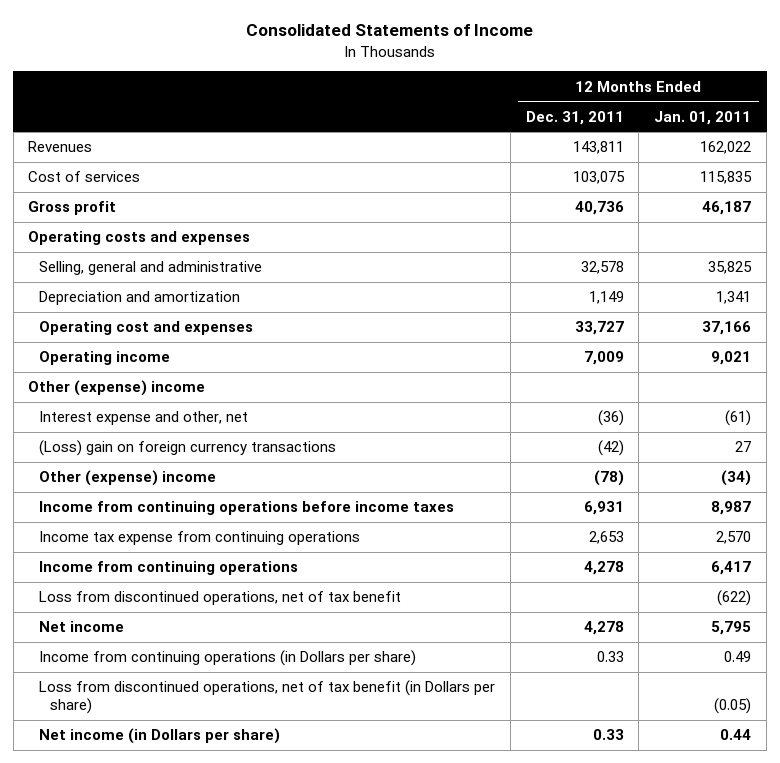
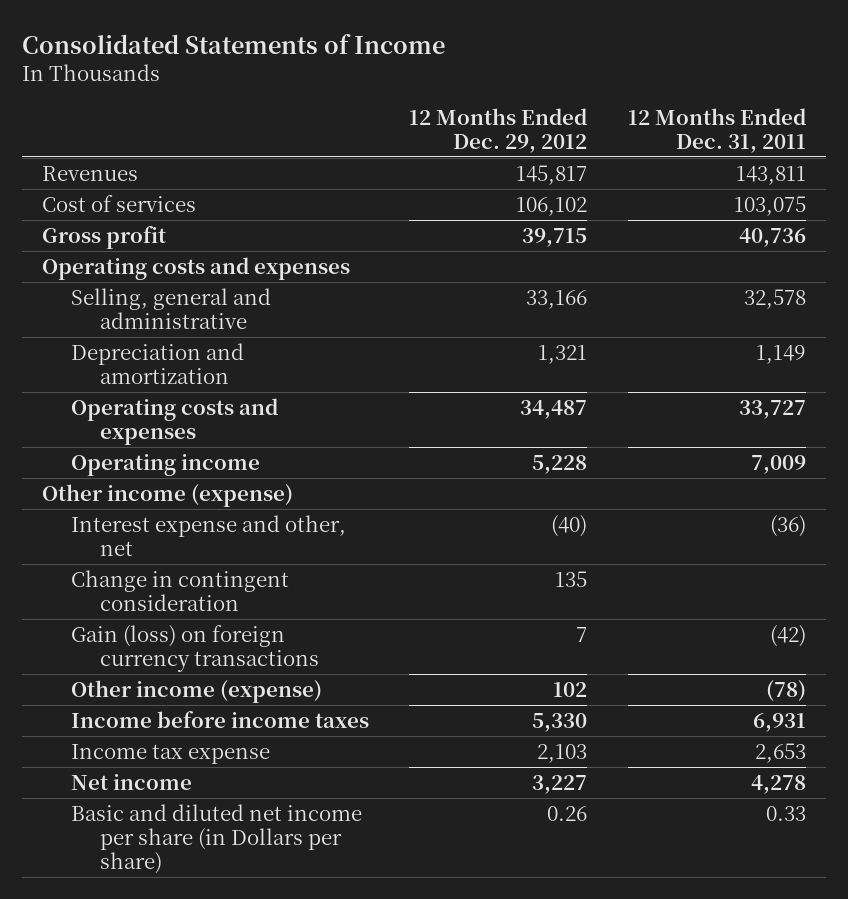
[654,110,752,125] Jan. 01, 2011 -> none
none -> [409,107,588,153] 12 Months Ended Dec. 29, 2012
[39,321,254,336] Operating cost and expenses -> [70,398,278,446] Operating costs and expenses
[28,380,206,397] Other (expense) income -> [42,484,294,508] Other income (expense)
[39,561,299,576] Income from continuing operations -> none
[39,591,402,606] Loss from discontinued operations, net of tax benefit -> none
none -> [70,570,289,612] Change in contingent consideration
[39,440,337,457] (Loss) gain on foreign currency transactions -> [70,625,319,673] Gain (loss) on foreign currency transactions
[39,470,217,487] Other (expense) income -> [70,680,322,704] Other income (expense)
[39,501,455,516] Income from continuing operations before income taxes -> [70,711,369,729] Income before income taxes
[39,531,361,546] Income tax expense from continuing operations -> [70,744,270,765] Income tax expense
[39,650,417,667] Income from continuing operations (in Dollars per share) -> none
[39,680,496,715] Loss from discontinued operations, net of tax benefit (in Dollars per share) -> none
[39,728,281,745] Net income (in Dollars per share) -> [70,804,362,875] Basic and diluted net income per share (in Dollars per share)

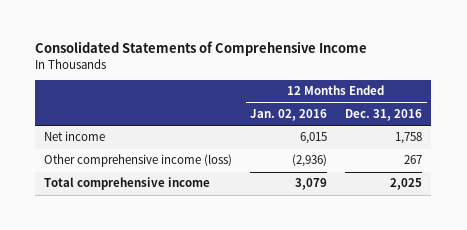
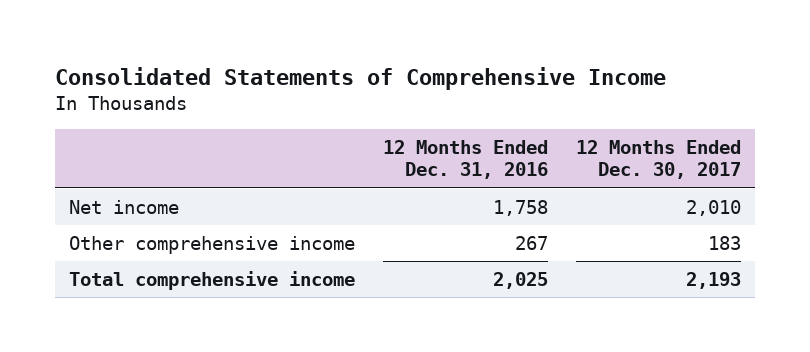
[250,109,328,122] Jan. 02, 2016 -> none
none -> [576,140,742,180] 12 Months Ended Dec. 30, 2017
[44,154,233,168] Other comprehensive income (loss) -> [69,236,356,255] Other comprehensive income

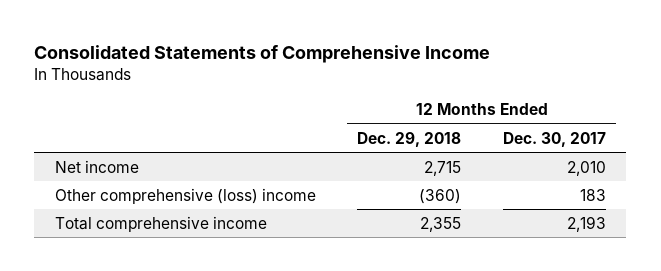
[383,140,549,180] 12 Months Ended Dec. 31, 2016 -> none
none -> [357,131,462,147] Dec. 29, 2018
[69,236,356,255] Other comprehensive income -> [55,187,317,204] Other comprehensive (loss) income

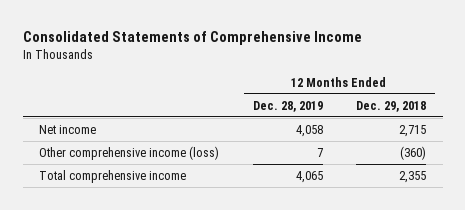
[502,131,606,147] Dec. 30, 2017 -> none
none -> [252,100,323,112] Dec. 28, 2019
[55,187,317,204] Other comprehensive (loss) income -> [39,145,220,160] Other comprehensive income (loss)

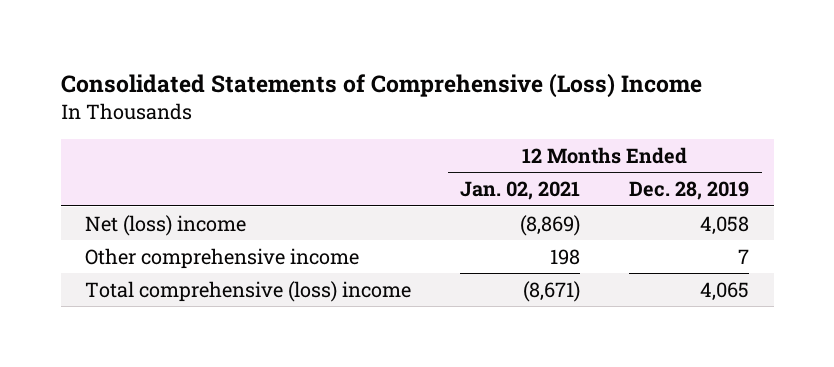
[22,30,362,45] Consolidated Statements of Comprehensive Income -> [60,72,702,98] Consolidated Statements of Comprehensive (Loss) Income
[356,100,427,112] Dec. 29, 2018 -> none
none -> [460,181,581,201] Jan. 02, 2021
[39,124,97,134] Net income -> [85,214,247,236] Net (loss) income
[39,145,220,160] Other comprehensive income (loss) -> [85,247,360,269] Other comprehensive income
[39,169,187,183] Total comprehensive income -> [85,280,412,302] Total comprehensive (loss) income

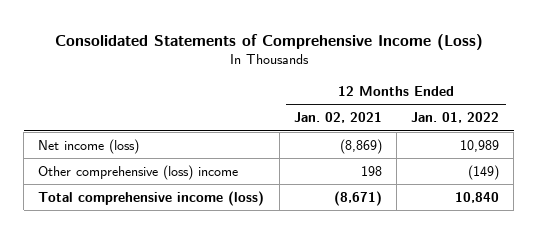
[60,72,702,98] Consolidated Statements of Comprehensive (Loss) Income -> [54,33,483,50] Consolidated Statements of Comprehensive Income (Loss)
[629,181,750,201] Dec. 28, 2019 -> none
none -> [411,112,500,124] Jan. 01, 2022
[85,214,247,236] Net (loss) income -> [38,138,140,154] Net income (loss)
[85,247,360,269] Other comprehensive income -> [38,164,239,180] Other comprehensive (loss) income
[85,280,412,302] Total comprehensive (loss) income -> [38,190,265,206] Total comprehensive income (loss)

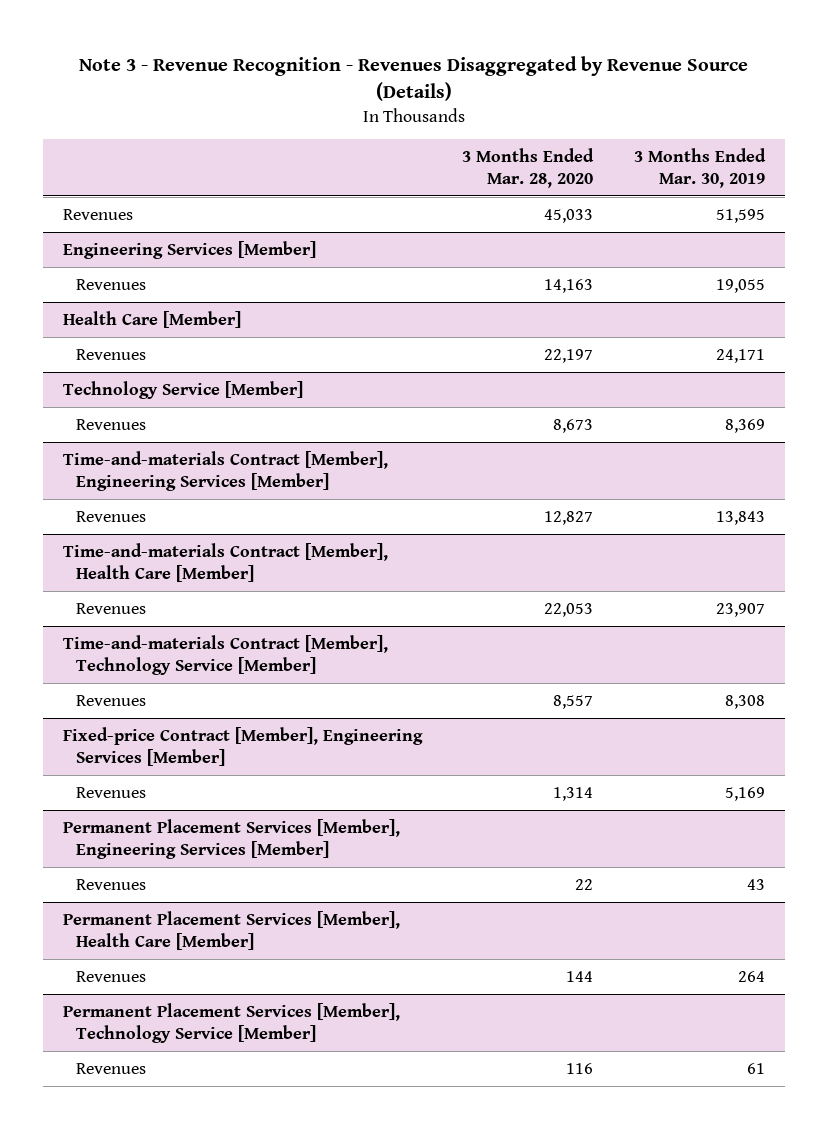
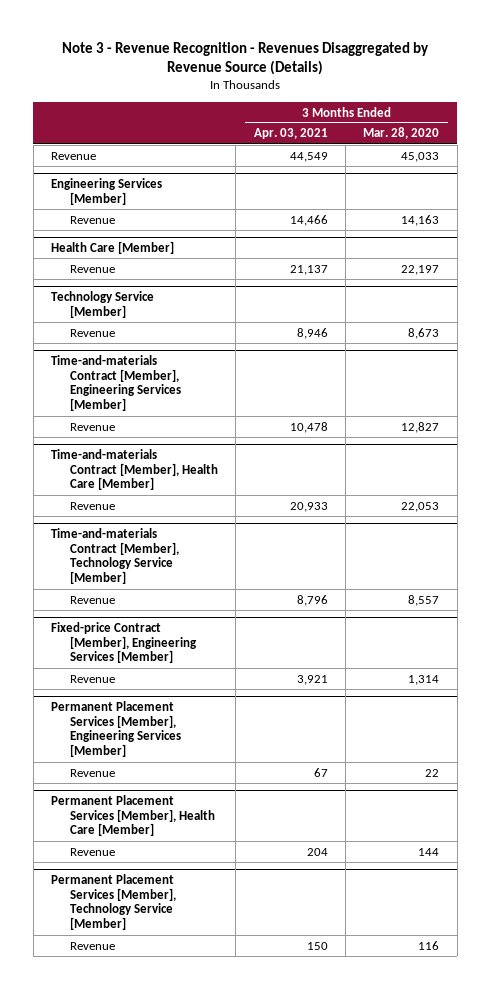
[633,147,766,188] 3 Months Ended Mar. 30, 2019 -> none
none -> [253,128,328,140] Apr. 03, 2021
[63,208,134,220] Revenues -> [51,151,97,160] Revenue
[76,278,147,290] Revenues -> [69,215,115,224] Revenue
[76,348,147,360] Revenues -> [69,264,115,273] Revenue
[76,418,147,430] Revenues -> [69,328,115,337] Revenue
[76,510,147,522] Revenues -> [69,422,115,431] Revenue
[76,602,147,614] Revenues -> [69,501,115,510] Revenue
[76,694,147,706] Revenues -> [69,595,115,604] Revenue
[76,786,147,798] Revenues -> [69,674,115,683] Revenue
[76,878,147,890] Revenues -> [69,768,115,777] Revenue
[76,970,147,982] Revenues -> [69,847,115,856] Revenue
[76,1062,147,1074] Revenues -> [69,941,115,950] Revenue

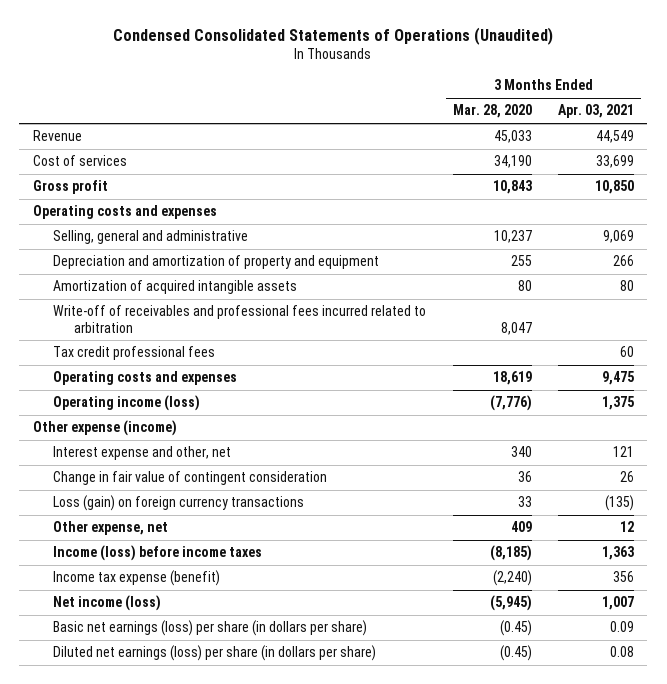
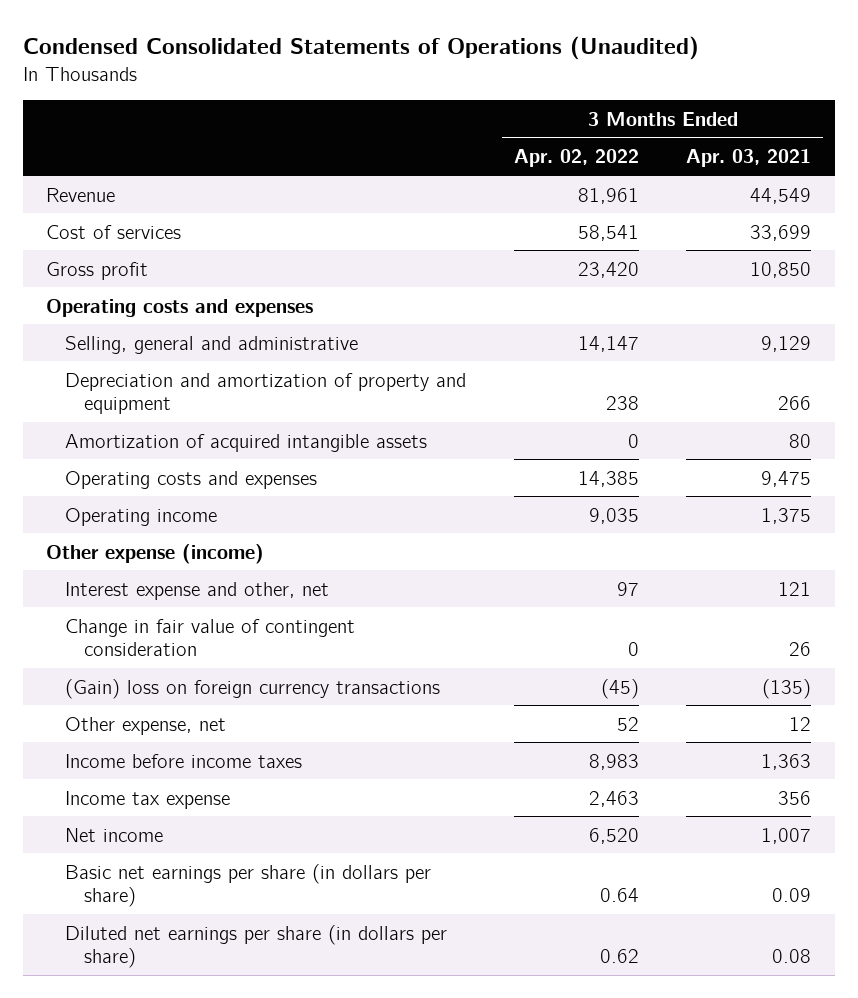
[452,104,532,119] Mar. 28, 2020 -> none
none -> [513,149,639,168] Apr. 02, 2022
[603,230,635,244] 9,069 -> [761,335,812,352] 9,129
[53,305,427,333] Write-off of receivables and professional fees incurred related to arbitration -> none
[53,346,216,361] Tax credit professional fees -> none
[53,395,201,412] Operating income (loss) -> [65,507,218,526] Operating income
[53,495,305,512] Loss (gain) on foreign currency transactions -> [65,678,441,699] (Gain) loss on foreign currency transactions
[53,545,263,562] Income (loss) before income taxes -> [65,753,303,768] Income before income taxes
[53,570,221,587] Income tax expense (benefit) -> [65,790,231,809] Income tax expense
[53,595,162,612] Net income (loss) -> [65,827,164,842] Net income
[53,620,368,637] Basic net earnings (loss) per share (in dollars per share) -> [65,863,432,908] Basic net earnings per share (in dollars per share)
[53,645,377,662] Diluted net earnings (loss) per share (in dollars per share) -> [65,924,448,969] Diluted net earnings per share (in dollars per share)

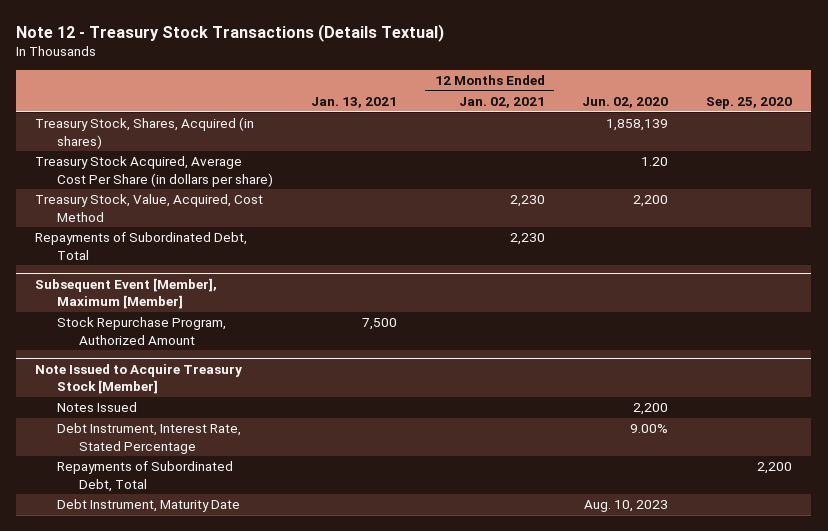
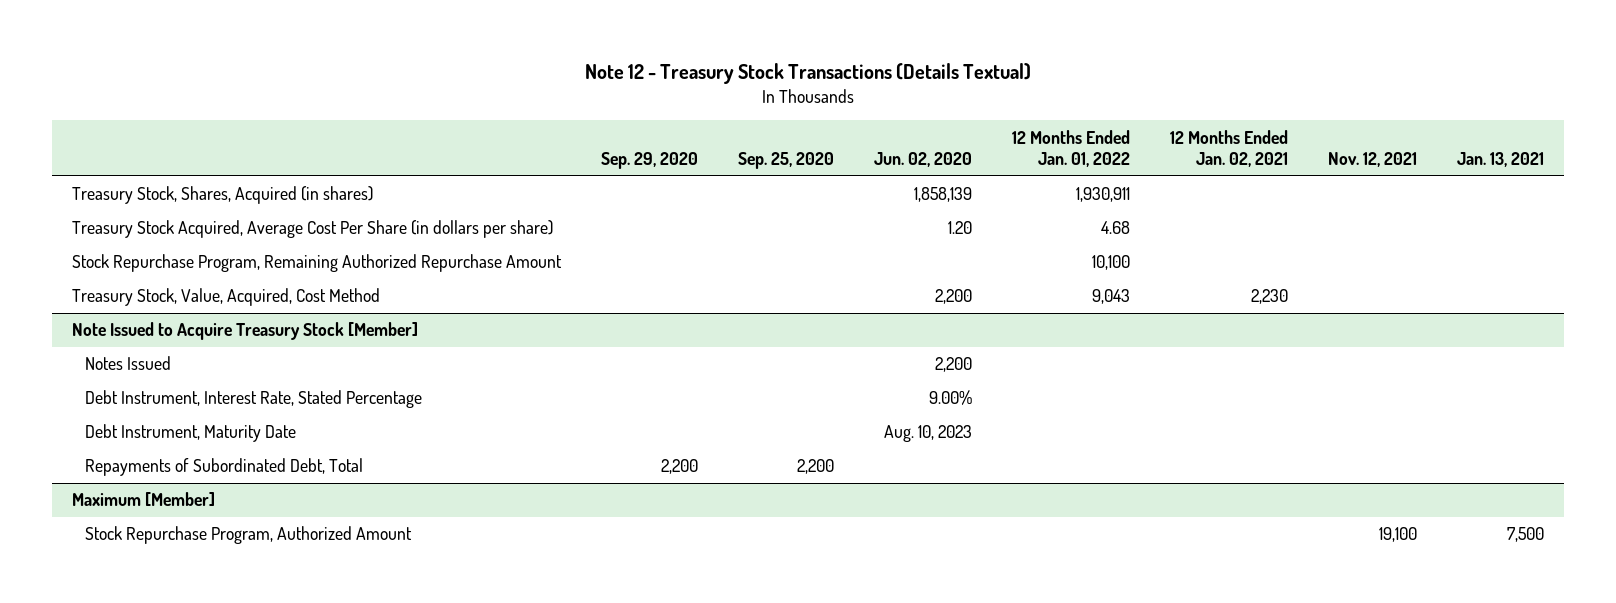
none -> [600,152,698,170] Sep. 29, 2020
none -> [1011,129,1130,168] 12 Months Ended Jan. 01, 2022
none -> [1328,152,1418,168] Nov. 12, 2021
none -> [71,254,562,273] Stock Repurchase Program, Remaining Authorized Repurchase Amount
[35,232,248,260] Repayments of Subordinated Debt, Total -> none
[35,278,218,310] Subsequent Event [Member], Maximum [Member] -> none
[56,317,226,345] Stock Repurchase Program, Authorized Amount -> none
[56,461,233,492] Repayments of Subordinated Debt, Total -> [84,458,363,477] Repayments of Subordinated Debt, Total
none -> [71,492,215,507] Maximum [Member]
none -> [84,526,412,545] Stock Repurchase Program, Authorized Amount

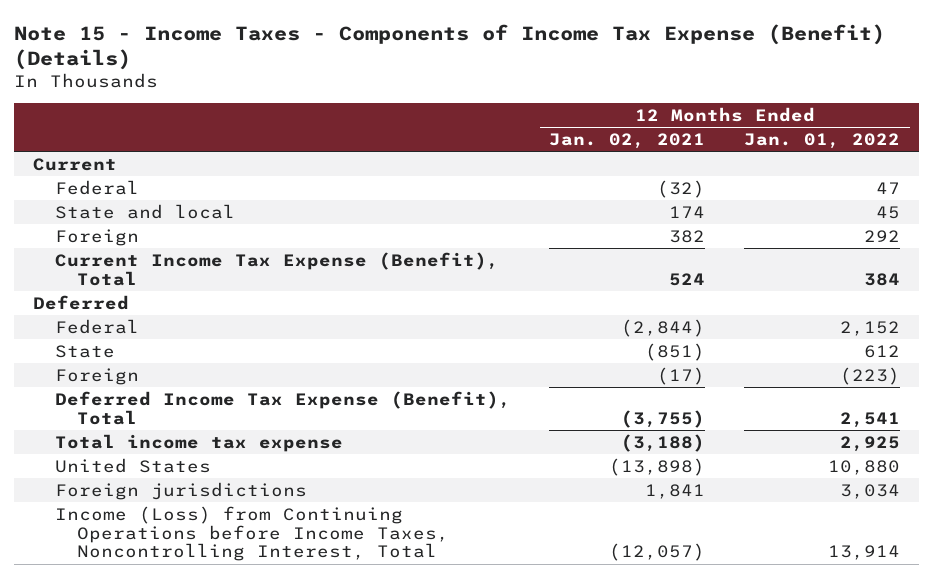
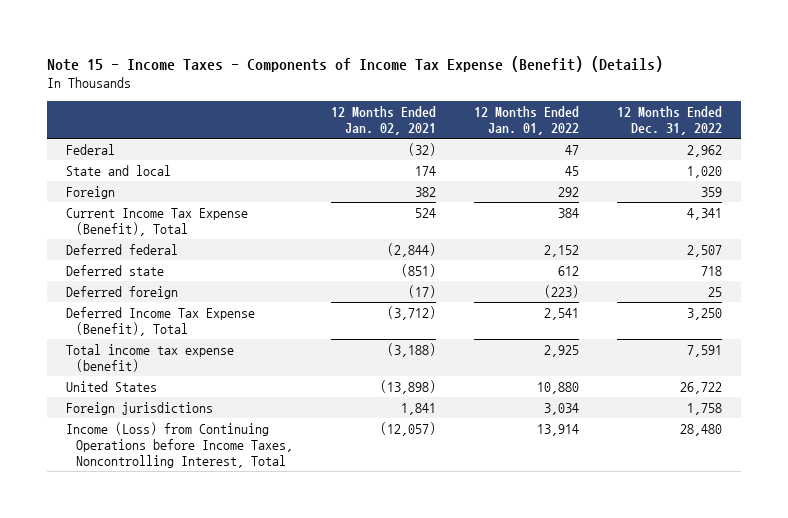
none -> [617,106,723,136] 12 Months Ended Dec. 31, 2022
[33,157,118,171] Current -> none
[33,294,130,310] Deferred -> none
[55,318,140,334] Federal -> [65,243,178,255] Deferred federal
[55,344,116,358] State -> [65,264,164,276] Deferred state
[55,367,140,385] Foreign -> [65,285,178,299] Deferred foreign
[621,409,706,428] (3,755) -> [387,305,437,320] (3,712)
[55,433,344,452] Total income tax expense -> [65,343,234,373] Total income tax expense (benefit)

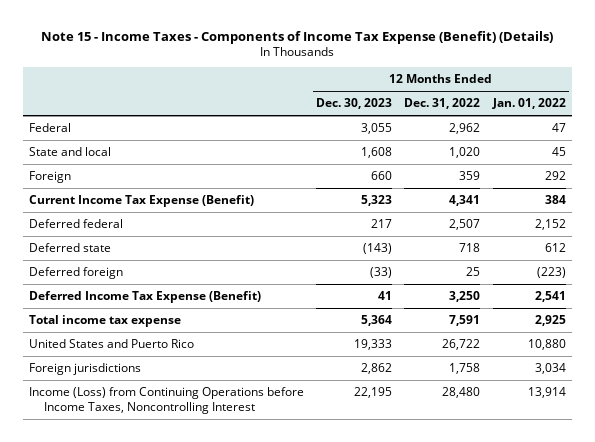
[331,106,437,136] 12 Months Ended Jan. 02, 2021 -> none
none -> [316,98,393,110] Dec. 30, 2023
[65,207,248,237] Current Income Tax Expense (Benefit), Total -> [29,194,255,207] Current Income Tax Expense (Benefit)
[65,306,255,337] Deferred Income Tax Expense (Benefit), Total -> [29,290,262,303] Deferred Income Tax Expense (Benefit)
[65,343,234,373] Total income tax expense (benefit) -> [29,314,182,327] Total income tax expense
[65,380,157,392] United States -> [29,338,195,348] United States and Puerto Rico
[65,421,294,469] Income (Loss) from Continuing Operations before Income Taxes, Noncontrolling Interest, Total -> [29,386,305,414] Income (Loss) from Continuing Operations before Income Taxes, Noncontrolling Interest

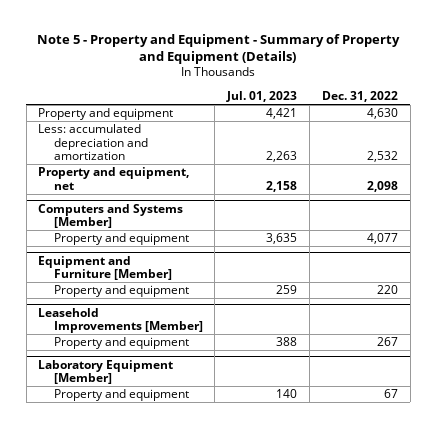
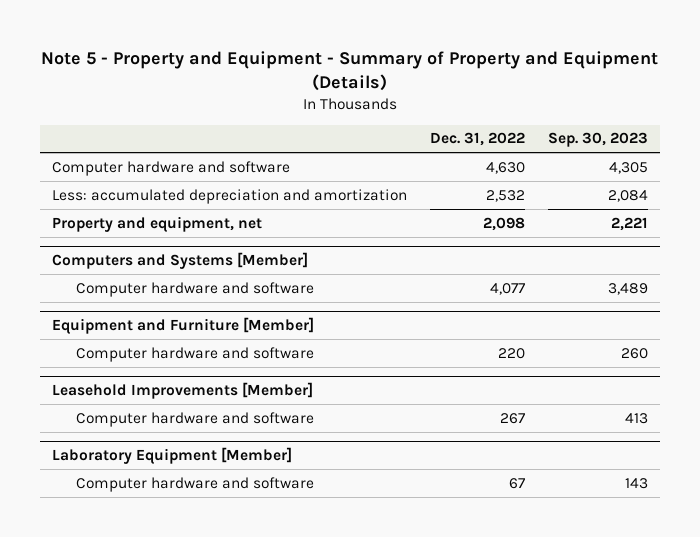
[226,90,298,102] Jul. 01, 2023 -> none
none -> [548,132,649,148] Sep. 30, 2023
[38,108,174,121] Property and equipment -> [51,160,290,176] Computer hardware and software
[53,233,189,246] Property and equipment -> [75,281,314,297] Computer hardware and software
[53,285,189,298] Property and equipment -> [75,346,314,362] Computer hardware and software
[53,337,189,350] Property and equipment -> [75,411,314,427] Computer hardware and software
[53,389,189,402] Property and equipment -> [75,476,314,492] Computer hardware and software

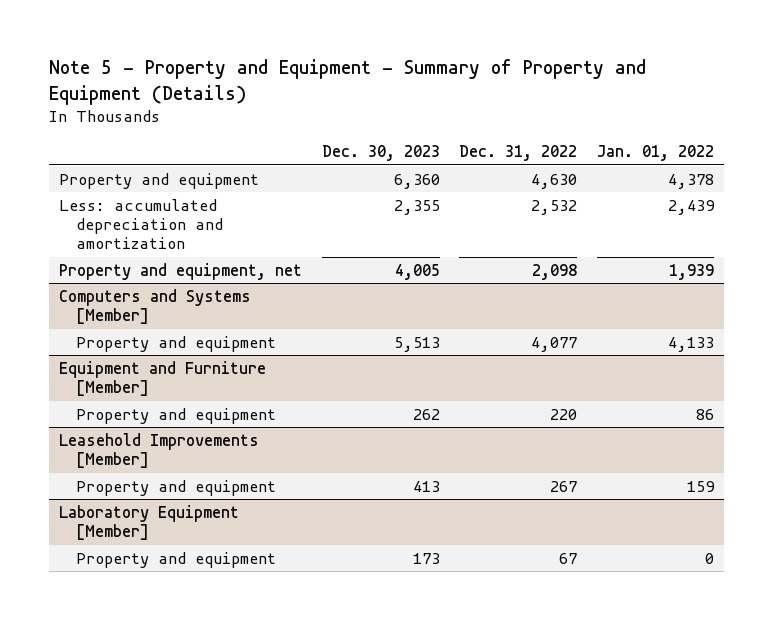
[548,132,649,148] Sep. 30, 2023 -> none
none -> [321,144,440,161] Dec. 30, 2023
none -> [596,144,714,161] Jan. 01, 2022
[51,160,290,176] Computer hardware and software -> [58,172,259,189] Property and equipment
[75,281,314,297] Computer hardware and software -> [75,335,276,352] Property and equipment
[75,346,314,362] Computer hardware and software -> [75,407,276,424] Property and equipment
[75,411,314,427] Computer hardware and software -> [75,479,276,496] Property and equipment
[75,476,314,492] Computer hardware and software -> [75,551,276,568] Property and equipment

